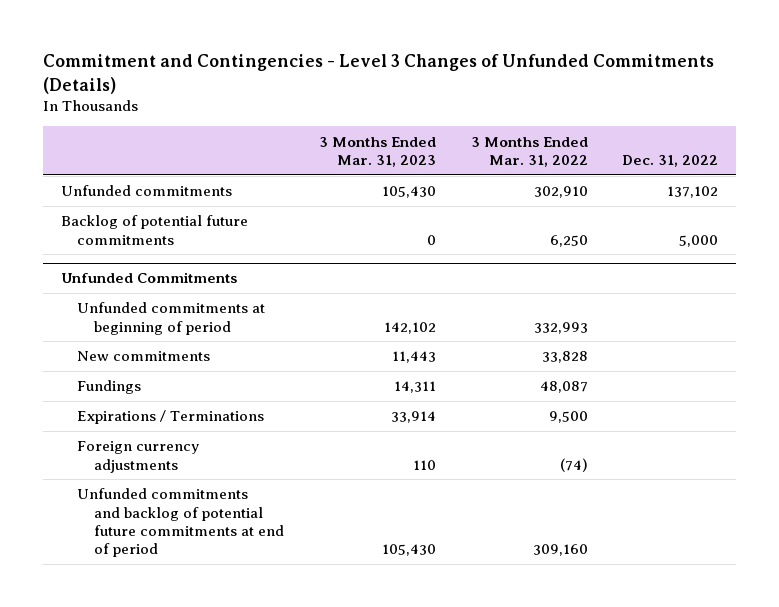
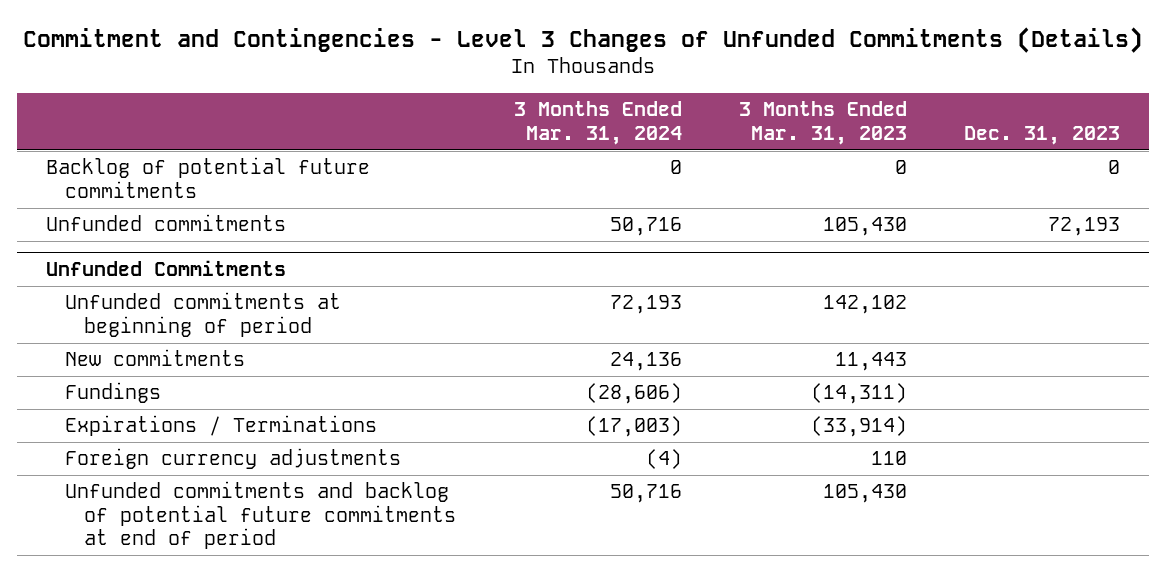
[470,136,588,167] 3 Months Ended Mar. 31, 2022 -> none
[622,154,719,167] Dec. 31, 2022 -> none
none -> [513,101,682,145] 3 Months Ended Mar. 31, 2024
none -> [964,125,1121,145] Dec. 31, 2023
[60,185,232,197] Unfunded commitments -> [45,214,286,232] Unfunded commitments
[393,381,436,394] 14,311 -> [810,383,907,405] (14,311)
[390,411,436,424] 33,914 -> [810,416,907,438] (33,914)

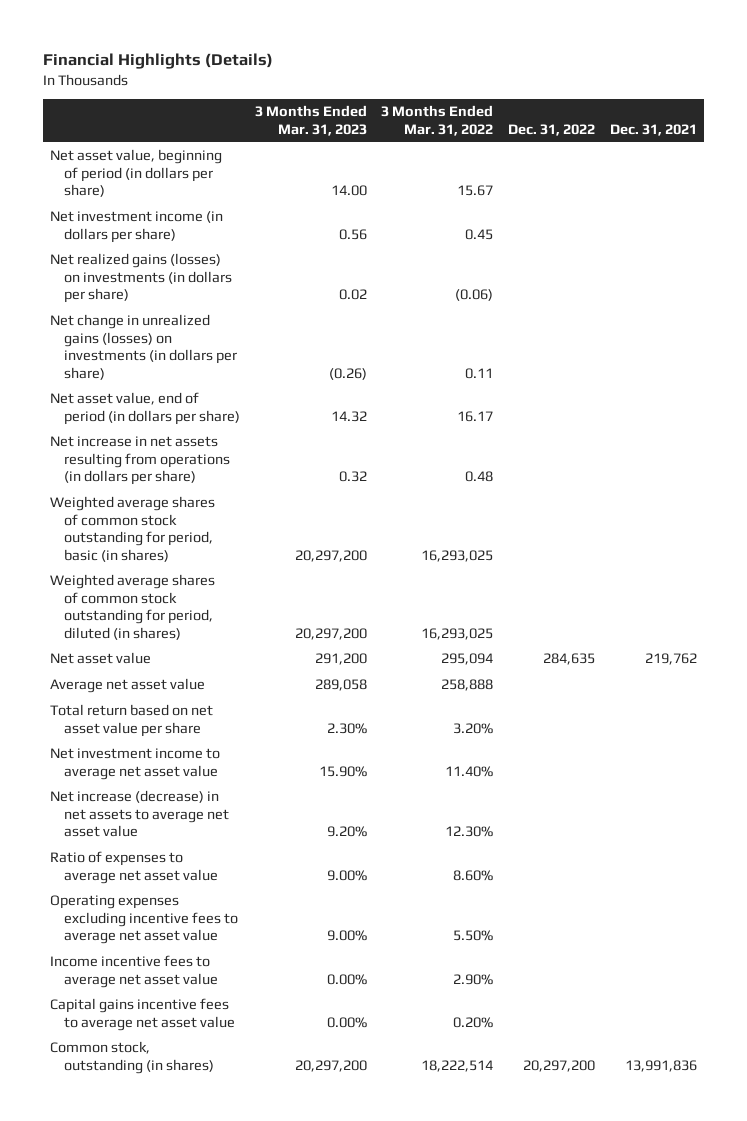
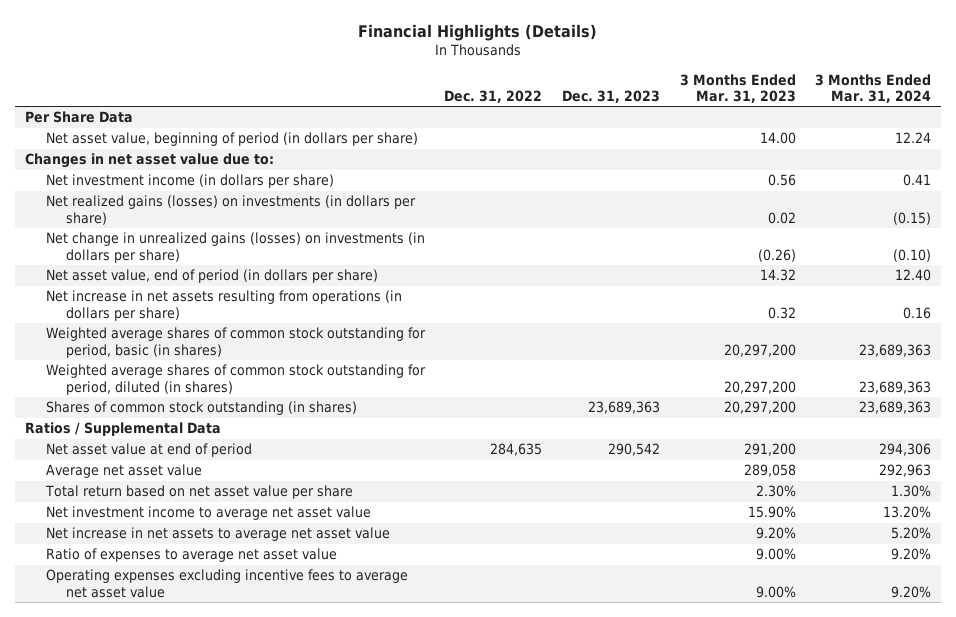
[381,105,494,136] 3 Months Ended Mar. 31, 2022 -> none
[609,123,697,136] Dec. 31, 2021 -> none
none -> [561,89,660,103] Dec. 31, 2023
none -> [815,73,932,103] 3 Months Ended Mar. 31, 2024
none -> [25,111,134,124] Per Share Data
none -> [25,153,275,169] Changes in net asset value due to:
none -> [45,401,357,416] Shares of common stock outstanding (in shares)
none -> [25,422,222,437] Ratios / Supplemental Data
[50,652,152,665] Net asset value -> [45,443,252,458] Net asset value at end of period
[50,790,230,838] Net increase (decrease) in net assets to average net asset value -> [45,527,390,542] Net increase in net assets to average net asset value
[50,955,219,988] Income incentive fees to average net asset value -> none
[50,998,236,1031] Capital gains incentive fees to average net asset value -> none
[50,1041,215,1074] Common stock, outstanding (in shares) -> none

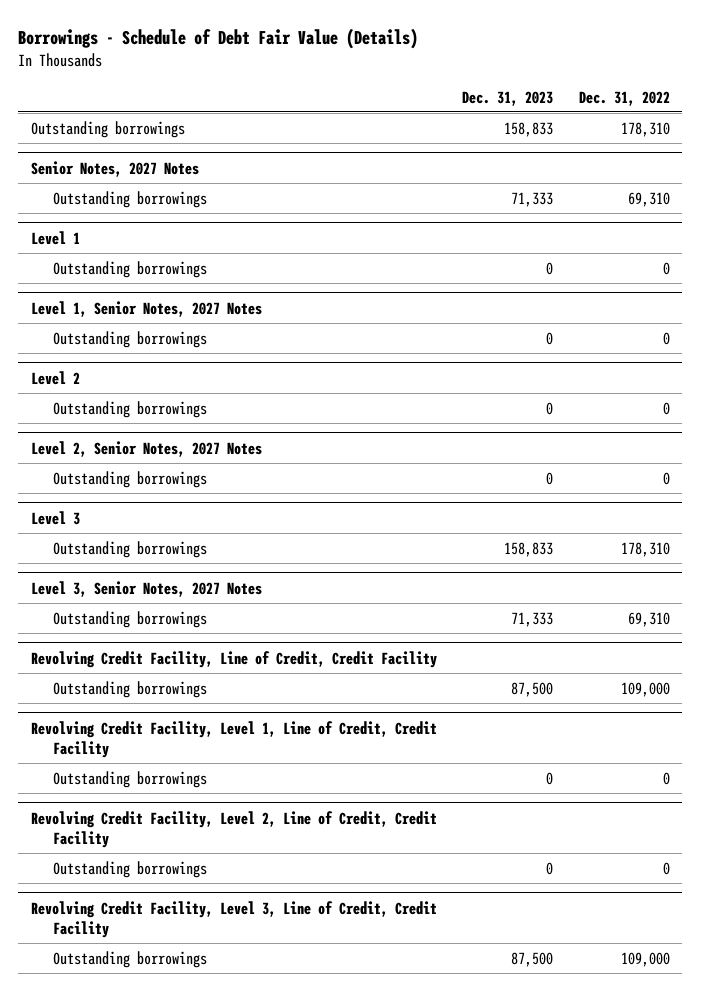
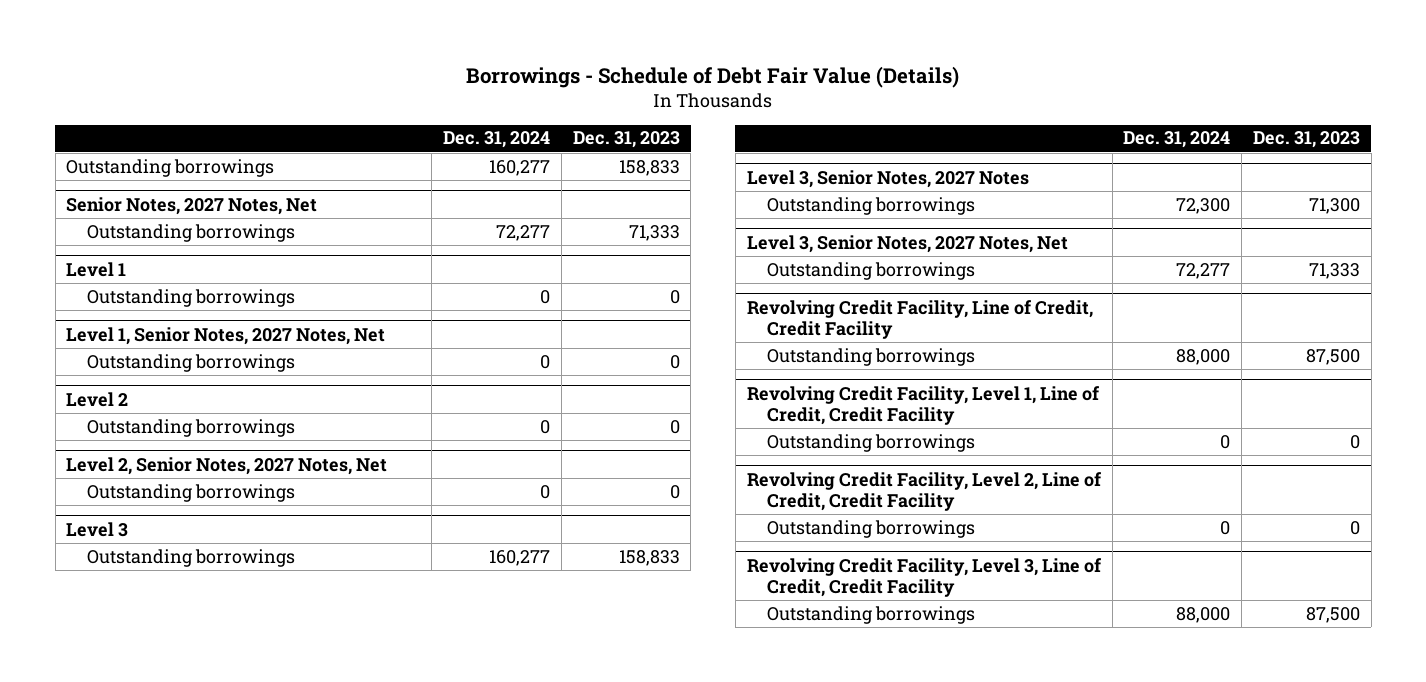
[578,90,670,106] Dec. 31, 2022 -> none
none -> [442,131,550,149] Dec. 31, 2024
[30,160,199,177] Senior Notes, 2027 Notes -> [66,196,318,215] Senior Notes, 2027 Notes, Net
[30,300,262,317] Level 1, Senior Notes, 2027 Notes -> [66,326,386,345] Level 1, Senior Notes, 2027 Notes, Net
[30,440,262,457] Level 2, Senior Notes, 2027 Notes -> [66,456,388,475] Level 2, Senior Notes, 2027 Notes, Net
none -> [766,196,975,215] Outstanding borrowings
none -> [746,234,1068,253] Level 3, Senior Notes, 2027 Notes, Net

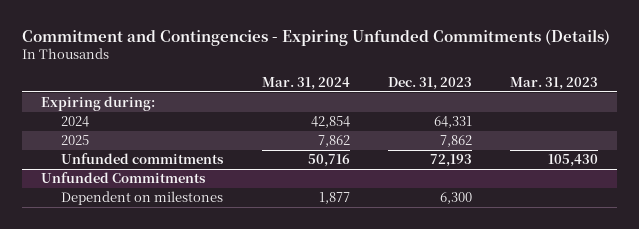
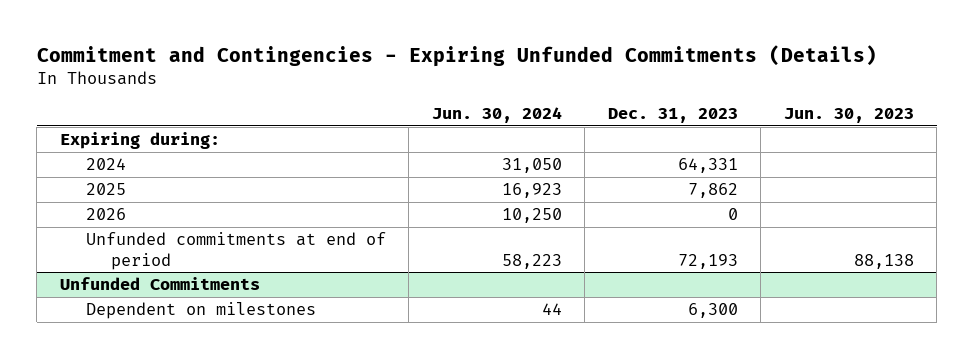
[261,76,350,90] Mar. 31, 2024 -> none
[510,76,599,90] Mar. 31, 2023 -> none
none -> [431,107,562,124] Jun. 30, 2024
none -> [783,108,914,124] Jun. 30, 2023
none -> [85,208,126,221] 2026
[61,153,225,165] Unfunded commitments -> [85,232,386,270] Unfunded commitments at end of period

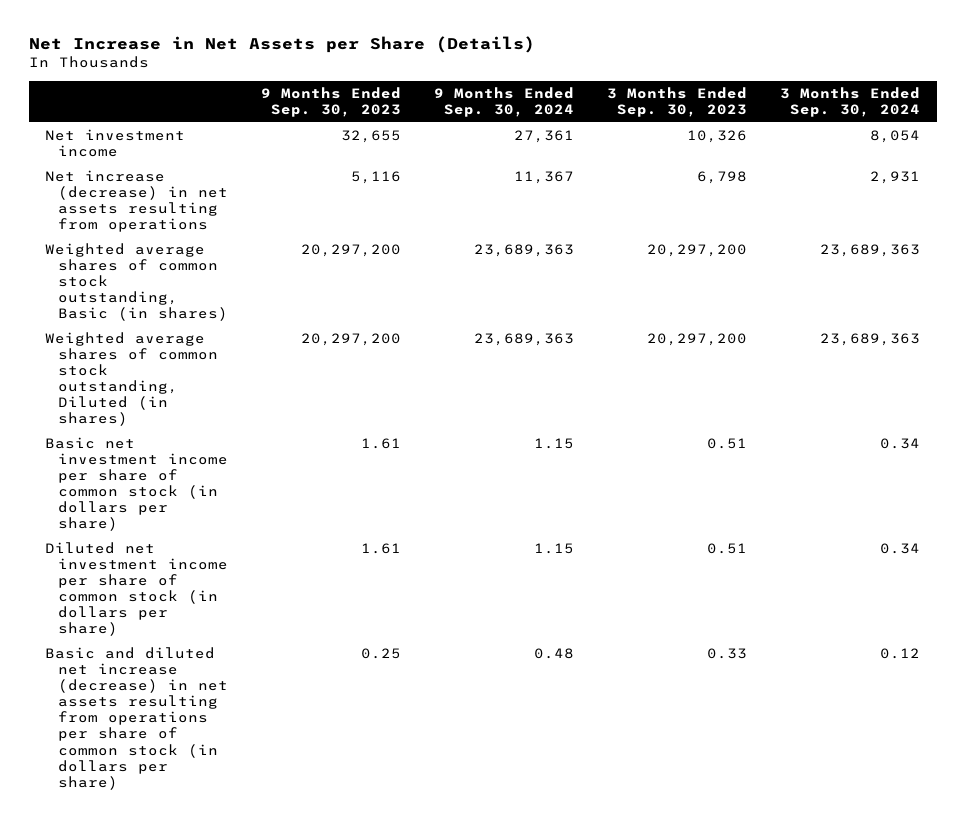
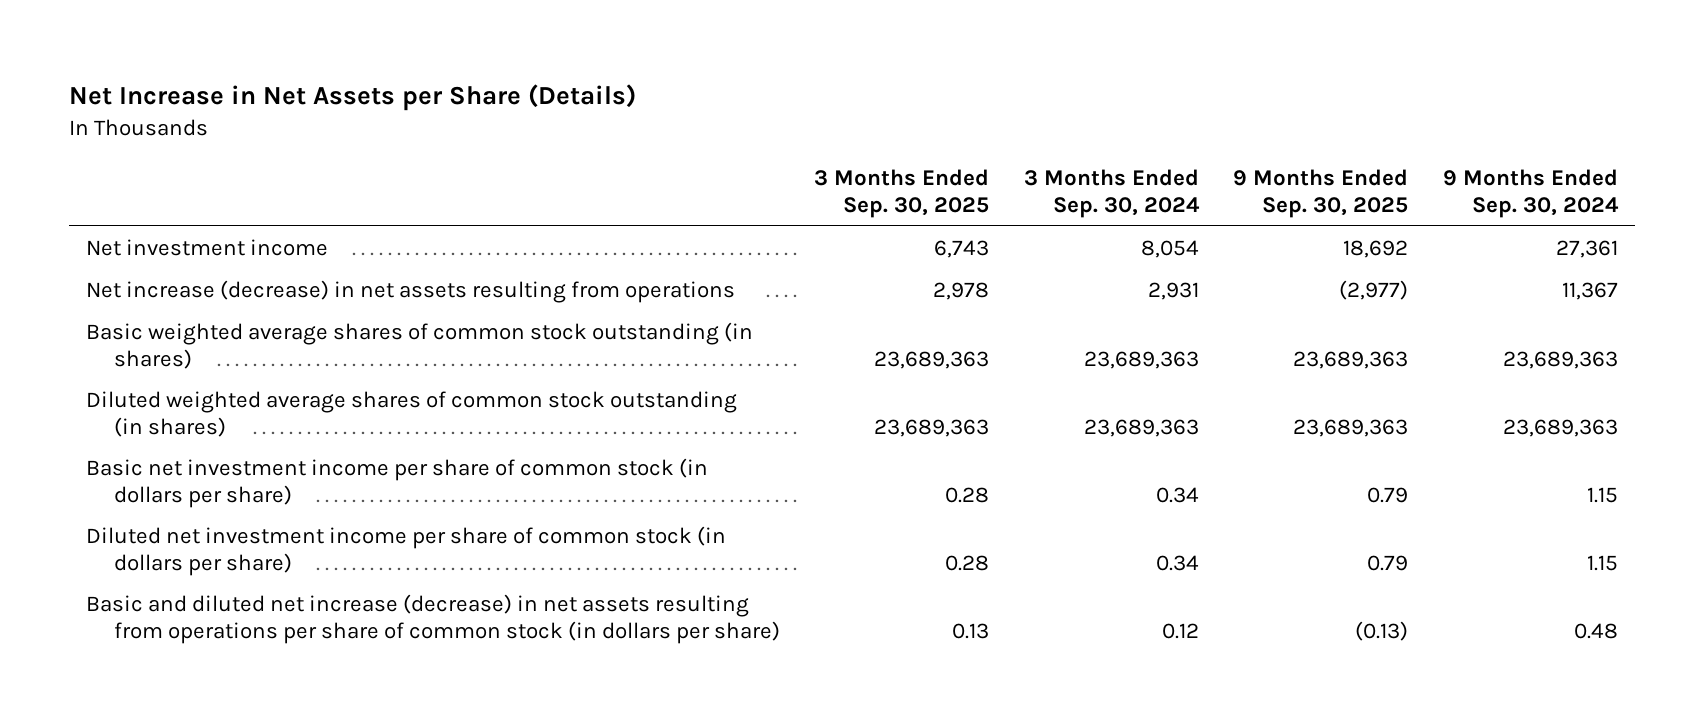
[261,86,402,117] 9 Months Ended Sep. 30, 2023 -> none
[607,86,748,117] 3 Months Ended Sep. 30, 2023 -> none
none -> [814,169,990,218] 3 Months Ended Sep. 30, 2025
none -> [1233,169,1409,218] 9 Months Ended Sep. 30, 2025
[45,243,229,322] Weighted average shares of common stock outstanding, Basic (in shares) -> [85,322,753,369] Basic weighted average shares of common stock outstanding (in shares)
[45,332,219,427] Weighted average shares of common stock outstanding, Diluted (in shares) -> [85,391,737,437] Diluted weighted average shares of common stock outstanding (in shares)

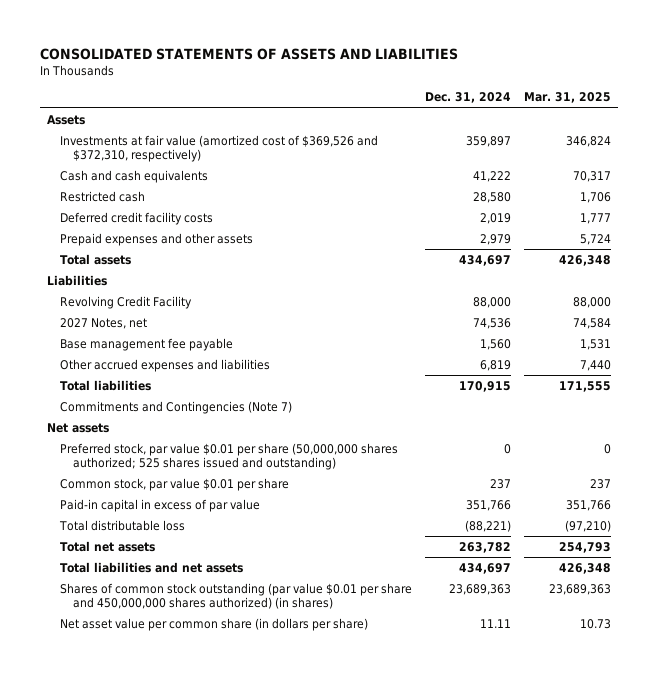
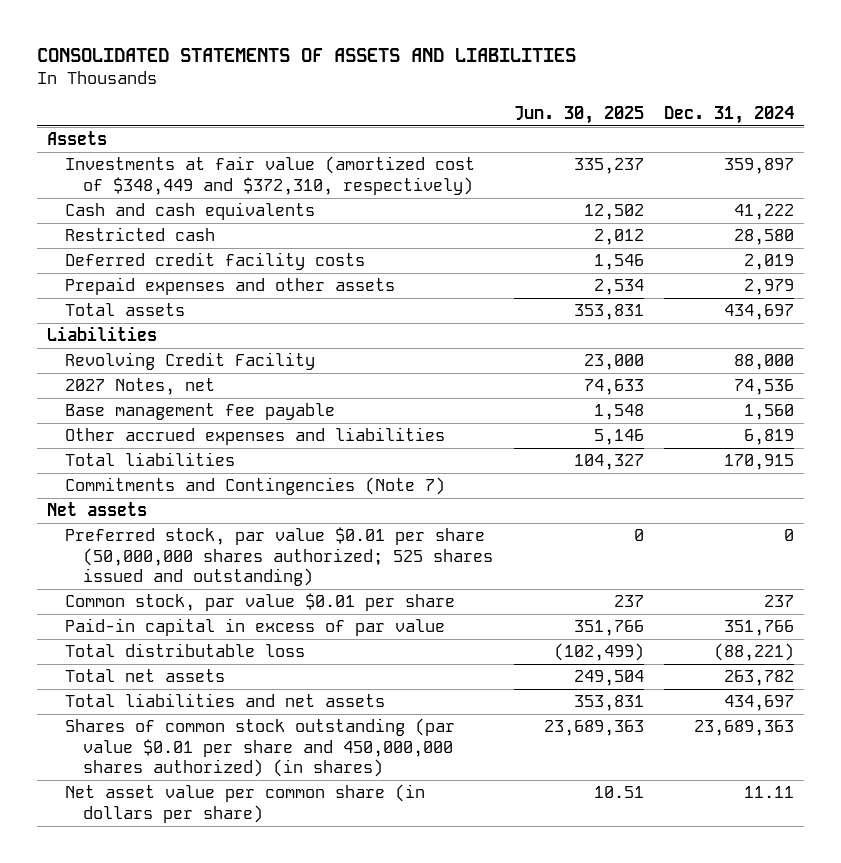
[524,92,612,104] Mar. 31, 2025 -> none
none -> [513,106,644,125] Jun. 30, 2025
[60,134,379,162] Investments at fair value (amortized cost of $369,526 and $372,310, respectively) -> [65,156,476,195] Investments at fair value (amortized cost of $348,449 and $372,310, respectively)

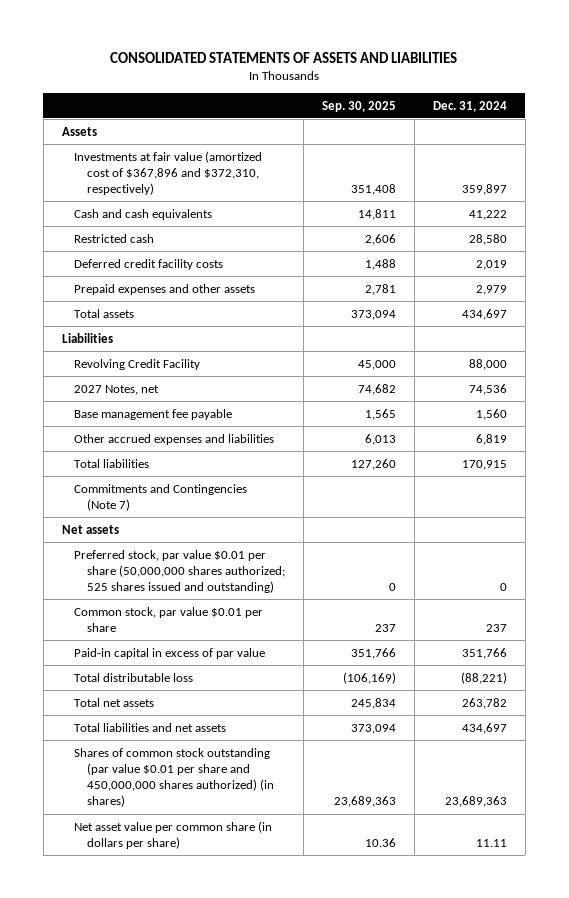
[513,106,644,125] Jun. 30, 2025 -> none
none -> [321,100,396,112] Sep. 30, 2025
[65,156,476,195] Investments at fair value (amortized cost of $348,449 and $372,310, respectively) -> [74,150,263,196] Investments at fair value (amortized cost of $367,896 and $372,310, respectively)

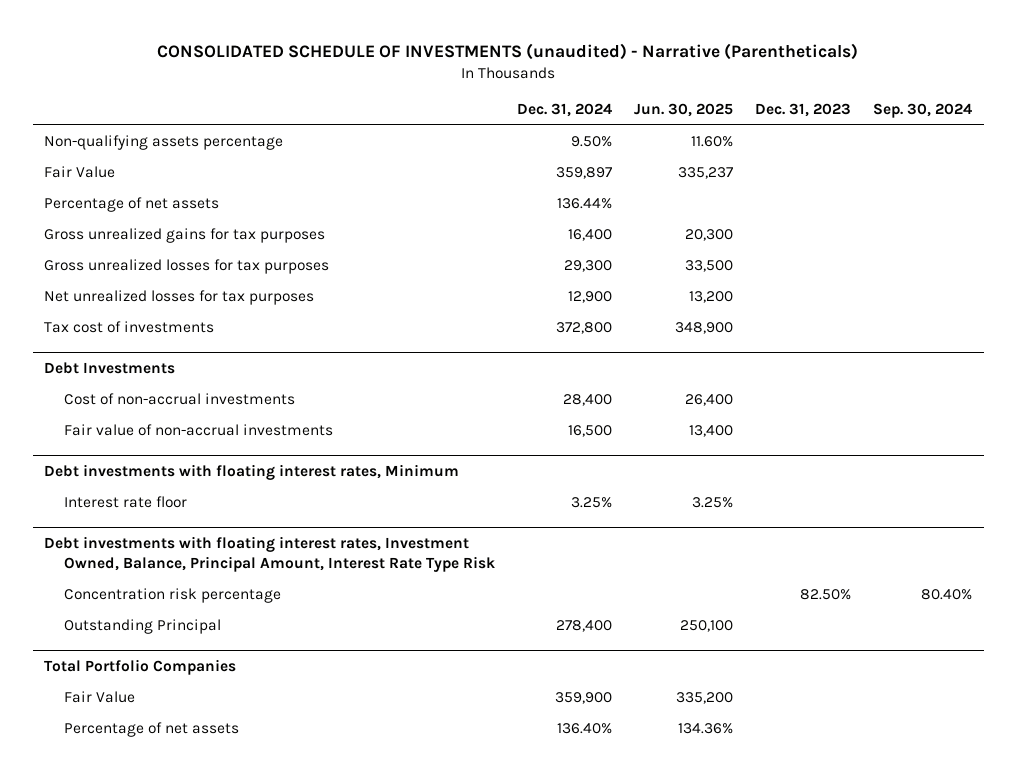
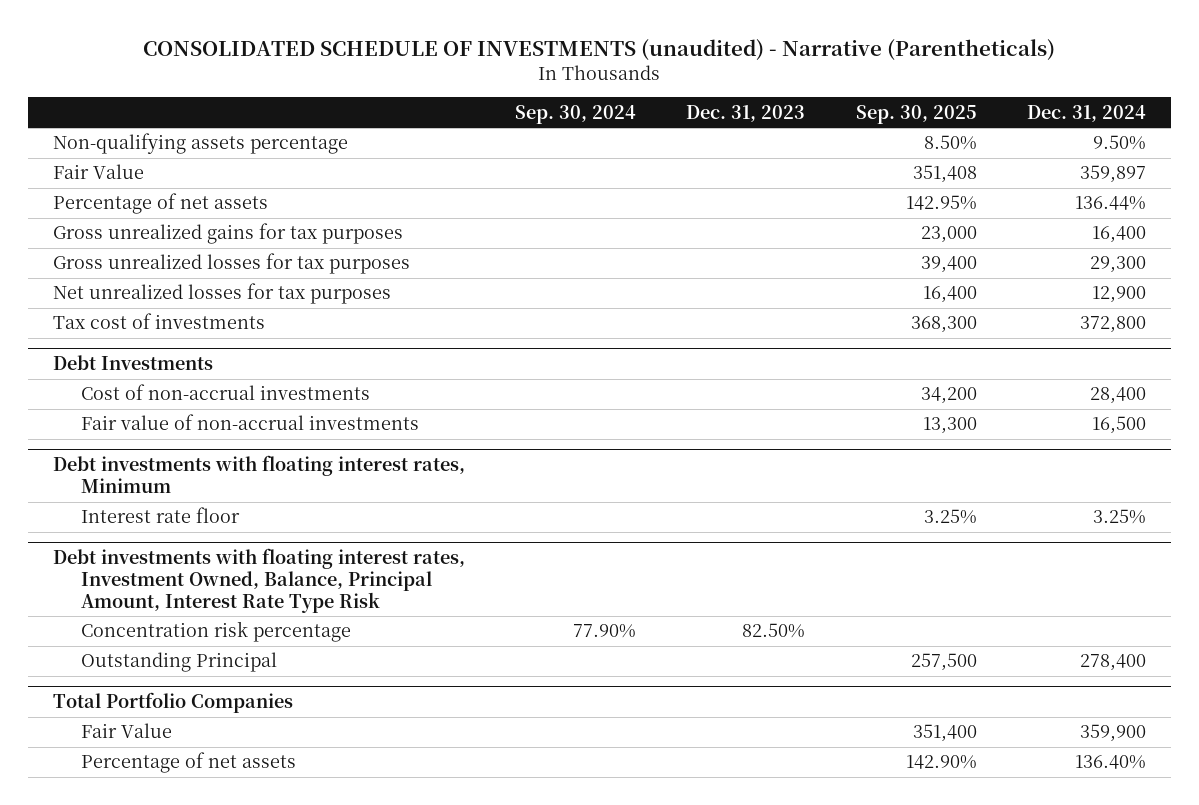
[634,102,734,117] Jun. 30, 2025 -> none
none -> [855,104,977,124] Sep. 30, 2025
[921,589,973,601] 80.40% -> [573,624,637,639] 77.90%

